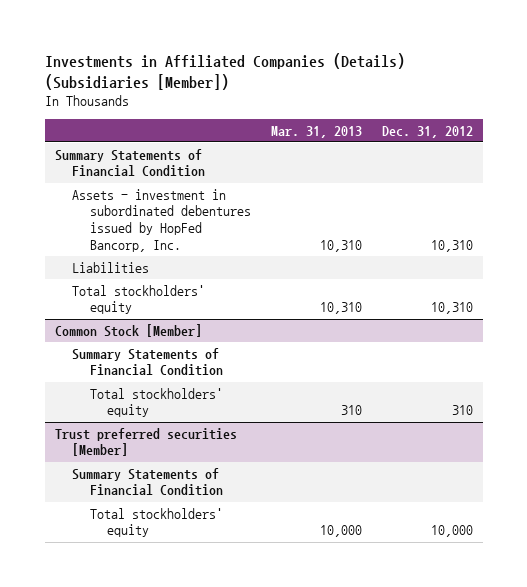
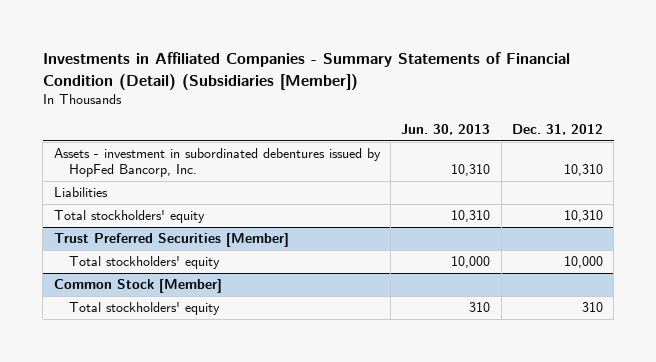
[44,52,405,90] Investments in Affiliated Companies (Details) (Subsidiaries [Member]) -> [42,52,570,90] Investments in Affiliated Companies - Summary Statements of Financial Condition (Detail) (Subsidiaries [Member])
[270,125,362,138] Mar. 31, 2013 -> none
none -> [401,124,491,136] Jun. 30, 2013
[54,148,206,178] Summary Statements of Financial Condition -> none
none -> [53,233,289,248] Trust Preferred Securities [Member]
none -> [68,256,220,270] Total stockholders' equity
[72,347,223,377] Summary Statements of Financial Condition -> none
[54,427,237,457] Trust preferred securities [Member] -> none
[72,467,223,497] Summary Statements of Financial Condition -> none
[89,507,223,538] Total stockholders' equity -> none

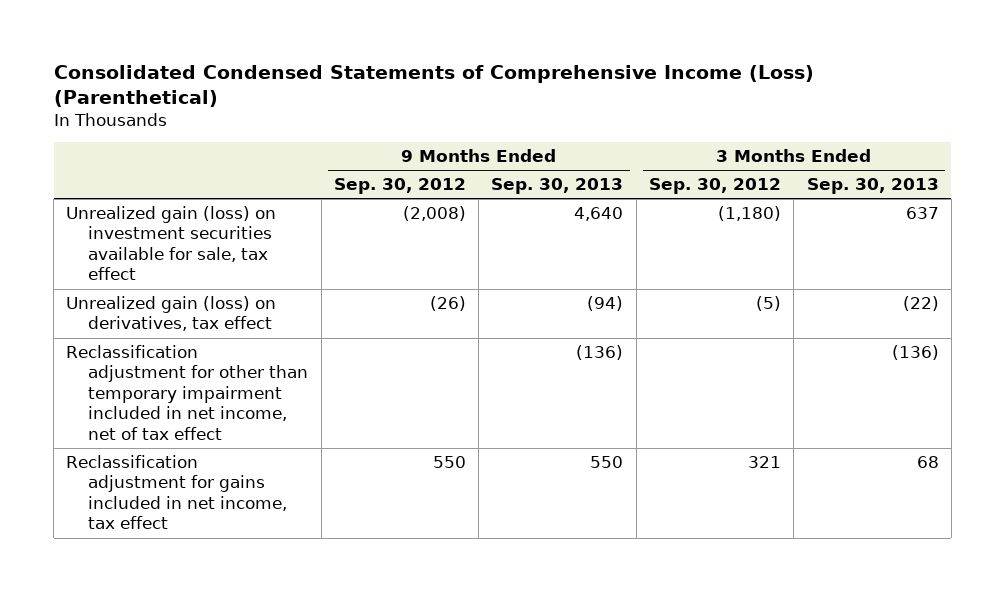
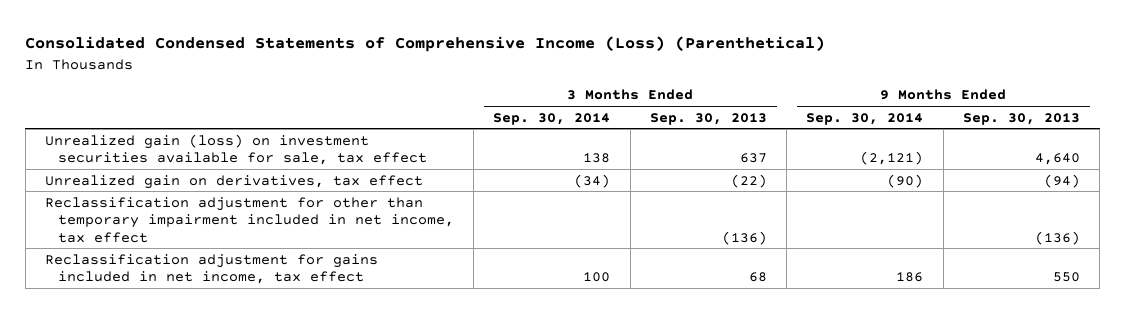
[333,178,466,195] Sep. 30, 2012 -> none
[649,178,782,195] Sep. 30, 2012 -> none
none -> [493,112,611,125] Sep. 30, 2014
none -> [806,112,924,125] Sep. 30, 2014
[66,295,277,332] Unrealized gain (loss) on derivatives, tax effect -> [45,174,424,189] Unrealized gain on derivatives, tax effect
[66,344,309,441] Reclassification adjustment for other than temporary impairment included in net income, net of tax effect -> [45,196,454,243] Reclassification adjustment for other than temporary impairment included in net income, tax effect

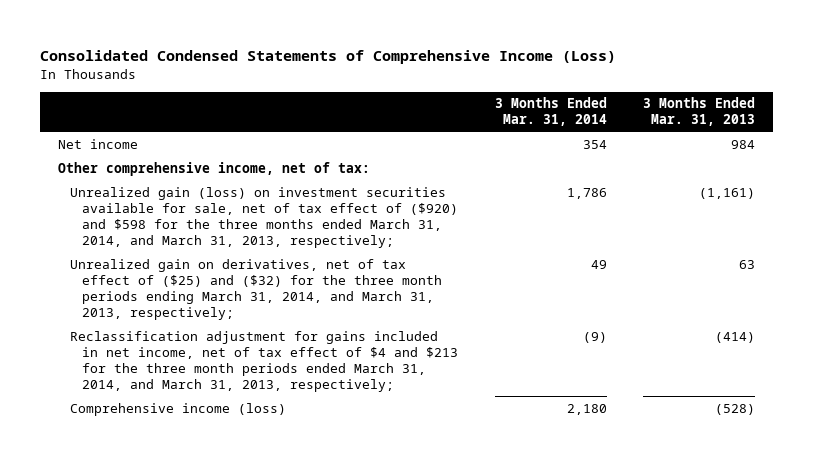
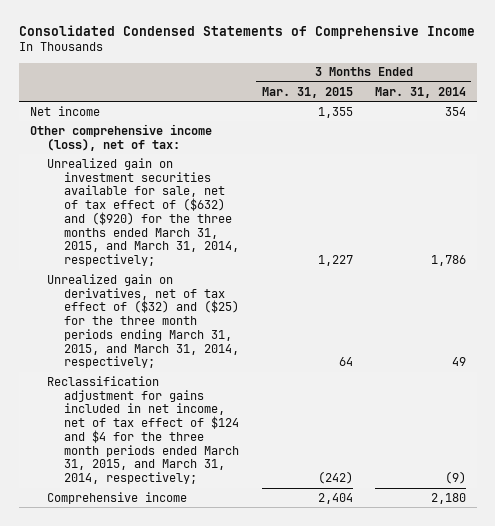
[40,49,617,64] Consolidated Condensed Statements of Comprehensive Income (Loss) -> [18,25,475,40] Consolidated Condensed Statements of Comprehensive Income
[642,97,755,127] 3 Months Ended Mar. 31, 2013 -> none
none -> [261,86,353,98] Mar. 31, 2015
[58,161,371,176] Other comprehensive income, net of tax: -> [29,123,212,151] Other comprehensive income (loss), net of tax:
[70,186,459,248] Unrealized gain (loss) on investment securities available for sale, net of tax effect of ($920) and $598 for the three months ended March 31, 2014, and March 31, 2013, respectively; -> [47,157,240,267] Unrealized gain on investment securities available for sale, net of tax effect of ($632) and ($920) for the three months ended March 31, 2015, and March 31, 2014, respectively;
[70,258,443,320] Unrealized gain on derivatives, net of tax effect of ($25) and ($32) for the three month periods ending March 31, 2014, and March 31, 2013, respectively; -> [47,273,240,369] Unrealized gain on derivatives, net of tax effect of ($32) and ($25) for the three month periods ending March 31, 2015, and March 31, 2014, respectively;
[70,330,459,392] Reclassification adjustment for gains included in net income, net of tax effect of $4 and $213 for the three month periods ended March 31, 2014, and March 31, 2013, respectively; -> [47,375,240,485] Reclassification adjustment for gains included in net income, net of tax effect of $124 and $4 for the three month periods ended March 31, 2015, and March 31, 2014, respectively;
[70,402,287,416] Comprehensive income (loss) -> [47,491,188,504] Comprehensive income

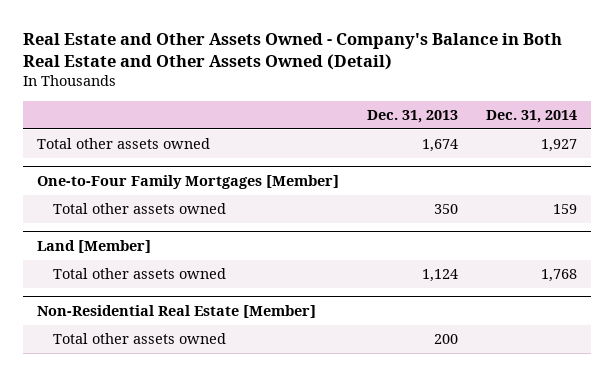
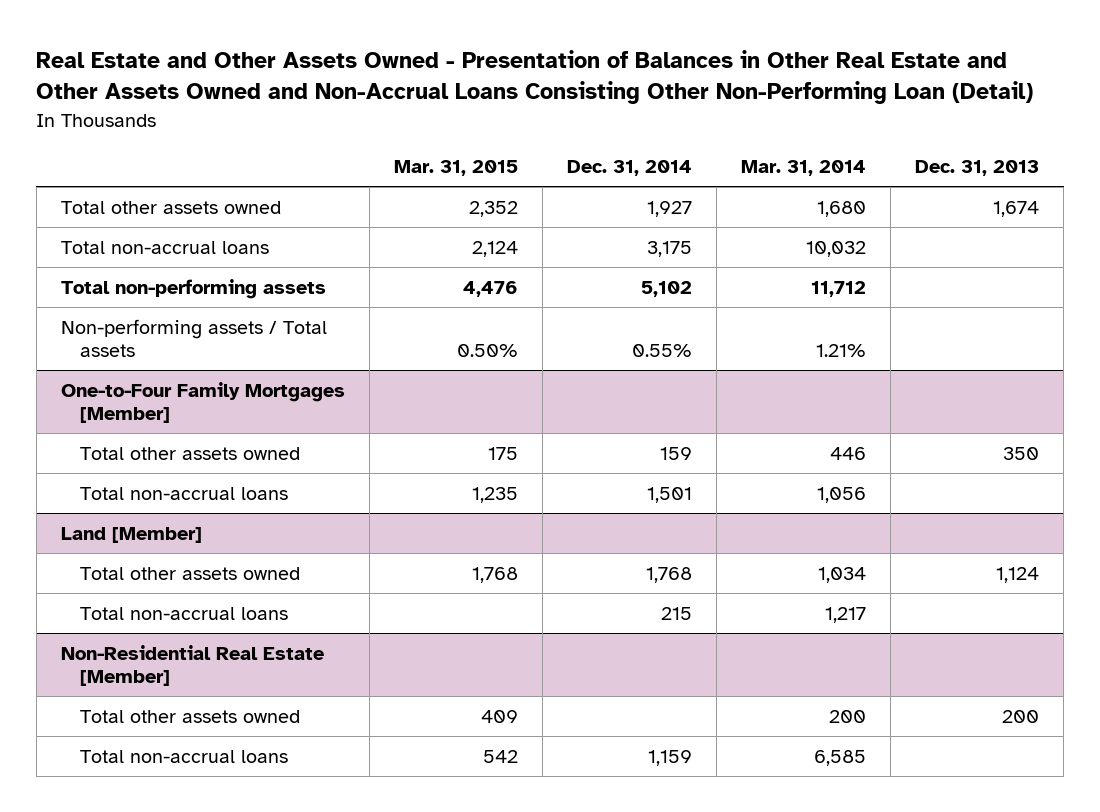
[22,32,562,71] Real Estate and Other Assets Owned - Company's Balance in Both Real Estate and Other Assets Owned (Detail) -> [36,49,1034,105] Real Estate and Other Assets Owned - Presentation of Balances in Other Real Estate and Other Assets Owned and Non-Accrual Loans Consisting Other Non-Performing Loan (Detail)
none -> [394,160,519,177] Mar. 31, 2015
none -> [741,160,867,177] Mar. 31, 2014
none -> [61,240,270,254] Total non-accrual loans
none -> [61,278,327,299] Total non-performing assets
none -> [61,318,328,358] Non-performing assets / Total assets
none -> [80,486,289,500] Total non-accrual loans
none -> [80,606,289,620] Total non-accrual loans
none -> [80,749,289,763] Total non-accrual loans

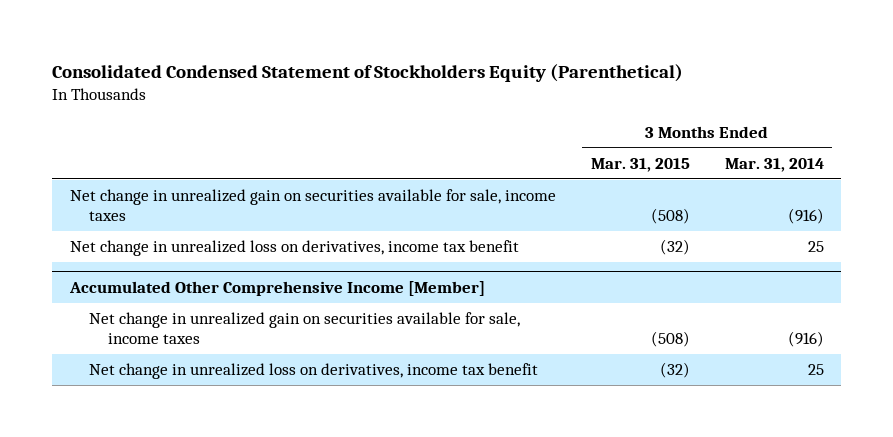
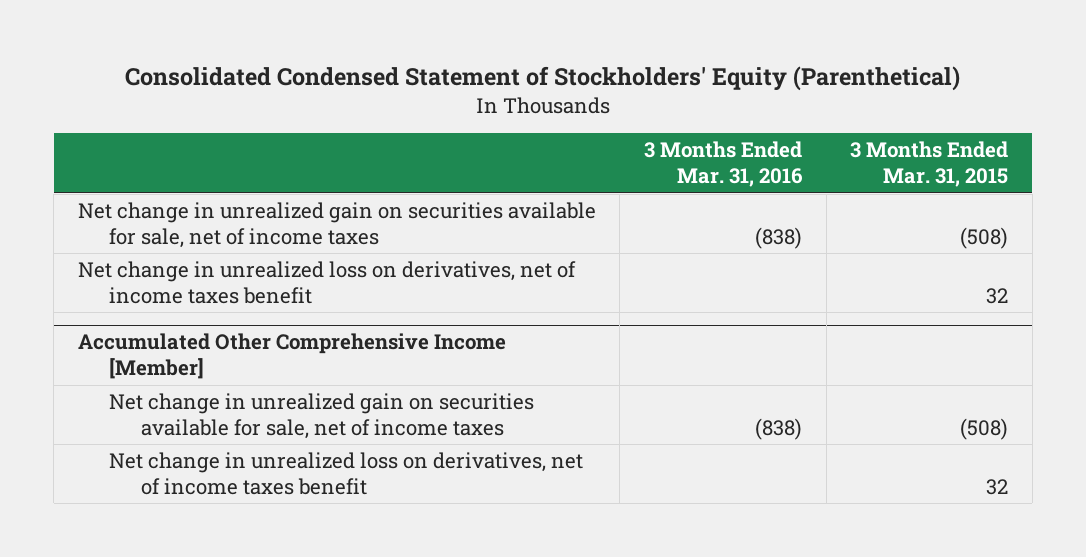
[52,63,684,82] Consolidated Condensed Statement of Stockholders Equity (Parenthetical) -> [124,66,960,92] Consolidated Condensed Statement of Stockholders' Equity (Parenthetical)
[724,157,824,172] Mar. 31, 2014 -> none
none -> [643,141,803,188] 3 Months Ended Mar. 31, 2016
[69,189,556,221] Net change in unrealized gain on securities available for sale, income taxes -> [77,201,596,249] Net change in unrealized gain on securities available for sale, net of income taxes
[69,240,519,257] Net change in unrealized loss on derivatives, income tax benefit -> [77,260,576,305] Net change in unrealized loss on derivatives, net of income taxes benefit
[659,239,690,256] (32) -> [986,288,1009,305] 32
[89,312,521,344] Net change in unrealized gain on securities available for sale, income taxes -> [109,392,535,440] Net change in unrealized gain on securities available for sale, net of income taxes
[89,363,539,380] Net change in unrealized loss on derivatives, income tax benefit -> [109,451,584,496] Net change in unrealized loss on derivatives, net of income taxes benefit
[659,362,690,379] (32) -> [986,479,1009,496] 32

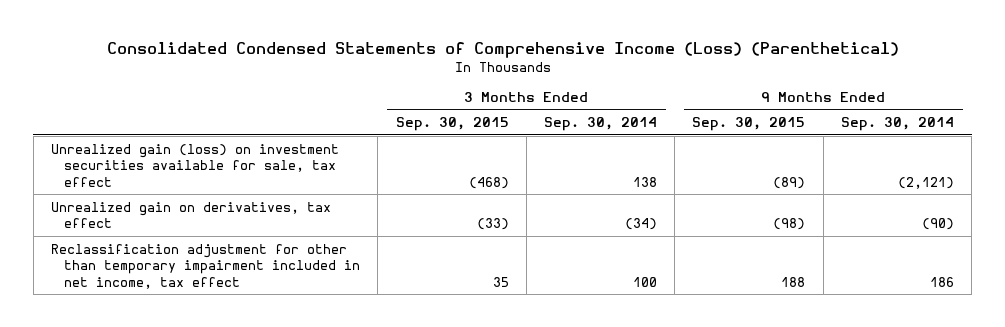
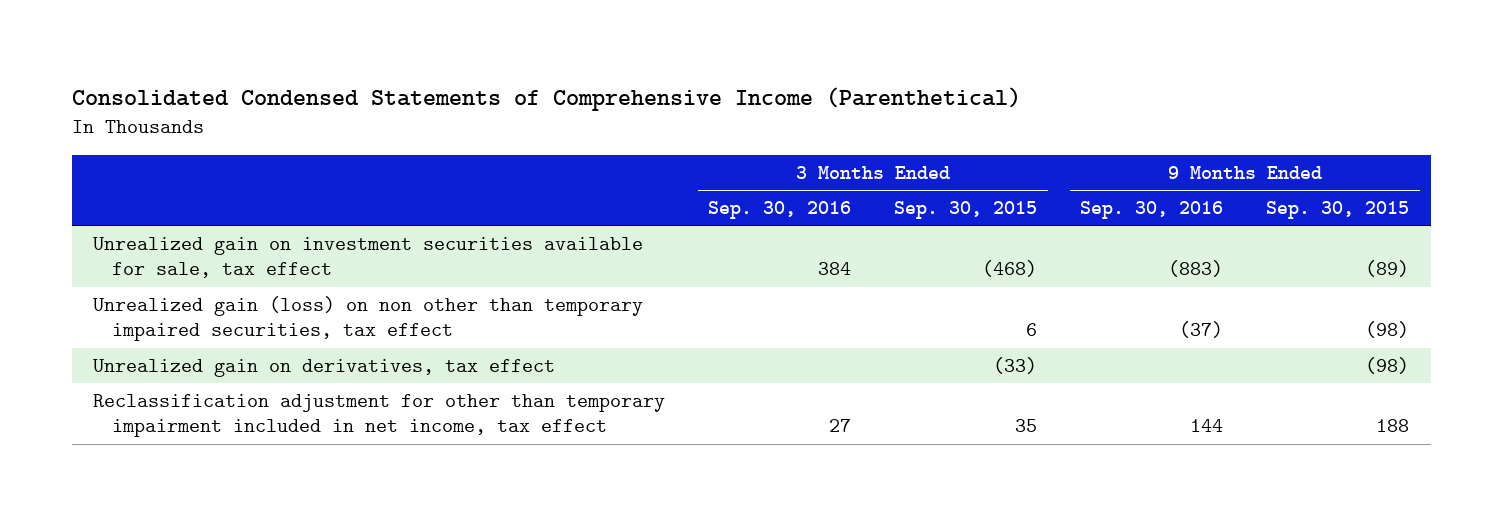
[106,41,899,58] Consolidated Condensed Statements of Comprehensive Income (Loss) (Parenthetical) -> [71,86,1021,111] Consolidated Condensed Statements of Comprehensive Income (Parenthetical)
[544,117,658,132] Sep. 30, 2014 -> none
[840,117,954,132] Sep. 30, 2014 -> none
none -> [708,201,852,220] Sep. 30, 2016
none -> [1080,201,1224,220] Sep. 30, 2016
[51,143,340,187] Unrealized gain (loss) on investment securities available for sale, tax effect -> [93,237,644,279] Unrealized gain on investment securities available for sale, tax effect
none -> [93,296,644,342] Unrealized gain (loss) on non other than temporary impaired securities, tax effect

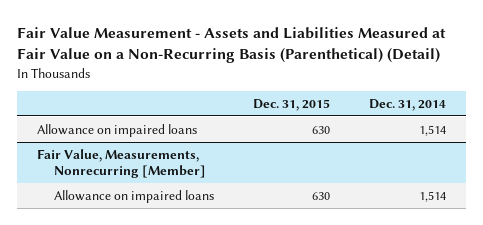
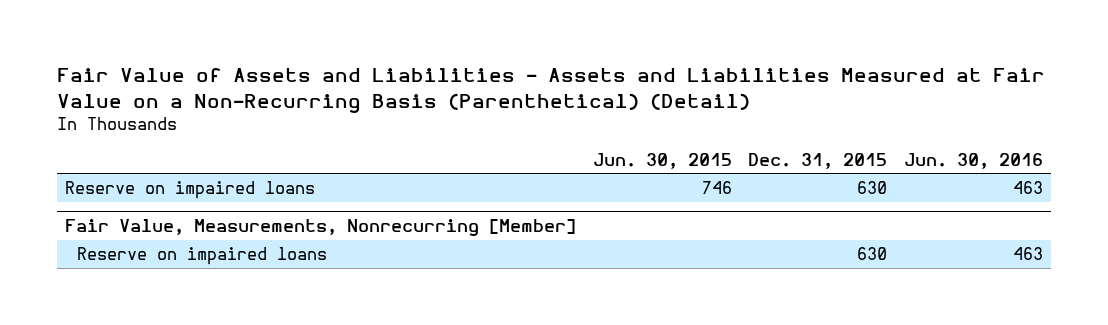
[17,27,447,64] Fair Value Measurement - Assets and Liabilities Measured at Fair Value on a Non-Recurring Basis (Parenthetical) (Detail) -> [56,68,1045,113] Fair Value of Assets and Liabilities - Assets and Liabilities Measured at Fair Value on a Non-Recurring Basis (Parenthetical) (Detail)
[369,99,447,112] Dec. 31, 2014 -> none
none -> [592,152,732,169] Jun. 30, 2015
none -> [903,152,1043,169] Jun. 30, 2016
[36,123,197,137] Allowance on impaired loans -> [65,181,316,200] Reserve on impaired loans
[54,189,215,203] Allowance on impaired loans -> [76,247,327,266] Reserve on impaired loans

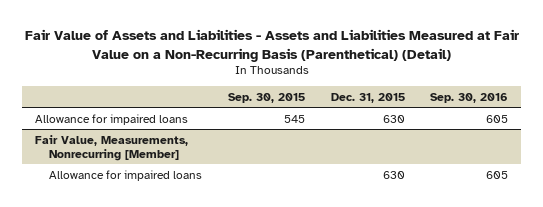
[592,152,732,169] Jun. 30, 2015 -> none
[903,152,1043,169] Jun. 30, 2016 -> none
none -> [228,92,306,103] Sep. 30, 2015
none -> [430,92,509,103] Sep. 30, 2016
[65,181,316,200] Reserve on impaired loans -> [34,113,188,125] Allowance for impaired loans
[76,247,327,266] Reserve on impaired loans -> [49,169,203,181] Allowance for impaired loans

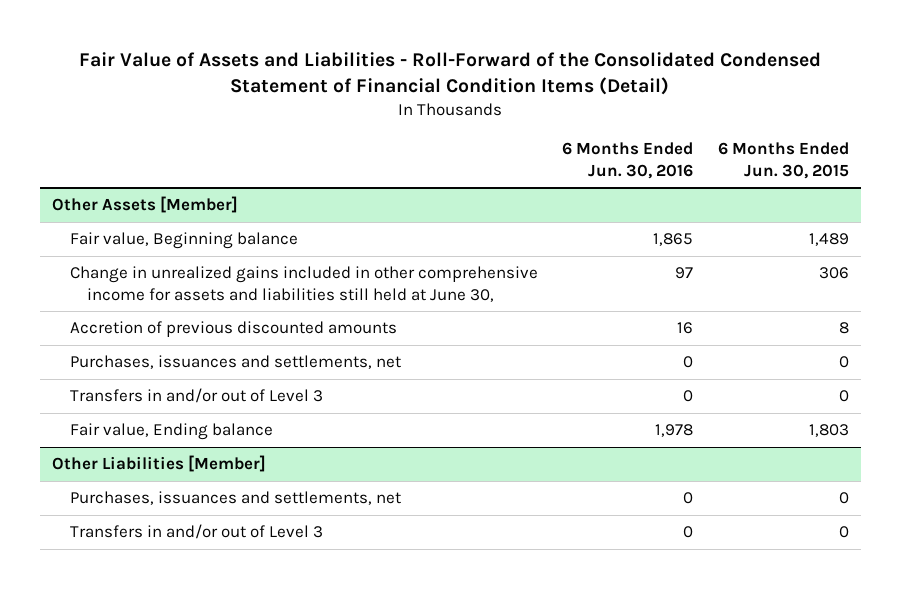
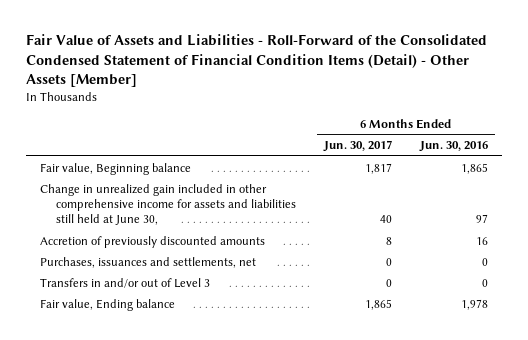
[79,51,822,96] Fair Value of Assets and Liabilities - Roll-Forward of the Consolidated Condensed Statement of Financial Condition Items (Detail) -> [25,34,487,87] Fair Value of Assets and Liabilities - Roll-Forward of the Consolidated Condensed Statement of Financial Condition Items (Detail) - Other Assets [Member]
[717,142,849,179] 6 Months Ended Jun. 30, 2015 -> none
none -> [323,139,393,152] Jun. 30, 2017
[52,196,239,214] Other Assets [Member] -> none
[69,266,538,302] Change in unrealized gains included in other comprehensive income for assets and liabilities still held at June 30, -> [39,183,297,226] Change in unrealized gain included in other comprehensive income for assets and liabilities still held at June 30,
[69,321,397,338] Accretion of previous discounted amounts -> [39,235,265,248] Accretion of previously discounted amounts
[52,455,267,473] Other Liabilities [Member] -> none
[69,491,401,506] Purchases, issuances and settlements, net -> none
[69,524,323,540] Transfers in and/or out of Level 3 -> none

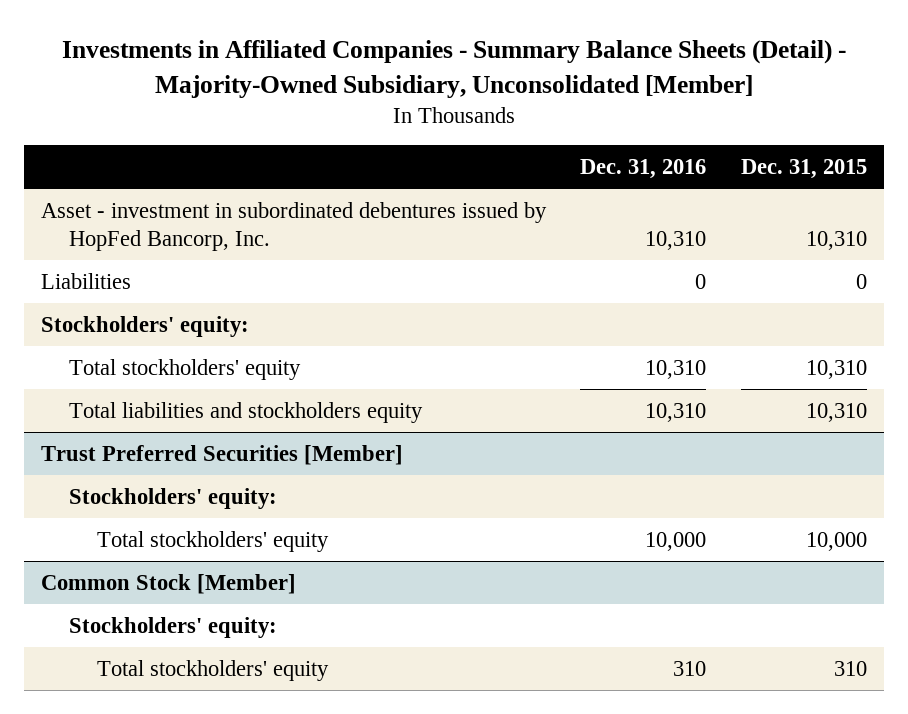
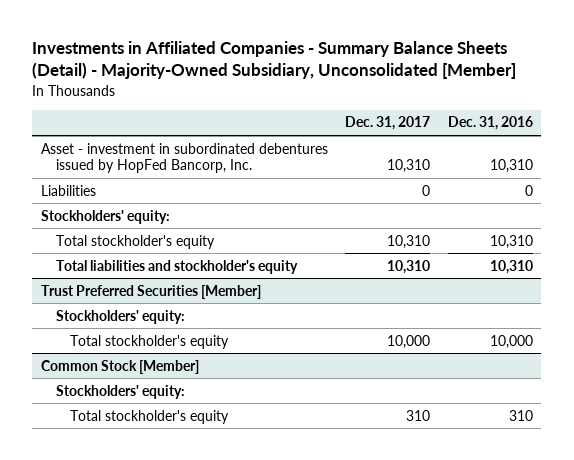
[740,159,867,180] Dec. 31, 2015 -> none
none -> [345,116,431,131] Dec. 31, 2017
[68,358,301,380] Total stockholders' equity -> [55,234,215,249] Total stockholder's equity
[68,401,423,423] Total liabilities and stockholders equity -> [55,259,298,274] Total liabilities and stockholder's equity
[96,530,329,552] Total stockholders' equity -> [69,334,229,349] Total stockholder's equity
[96,659,329,681] Total stockholders' equity -> [69,409,229,424] Total stockholder's equity

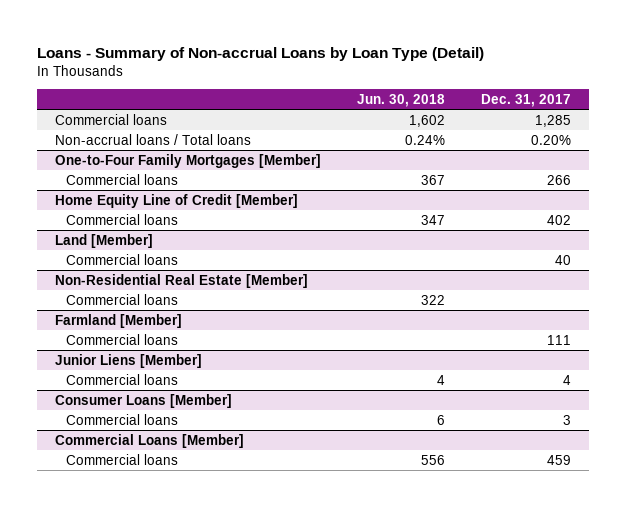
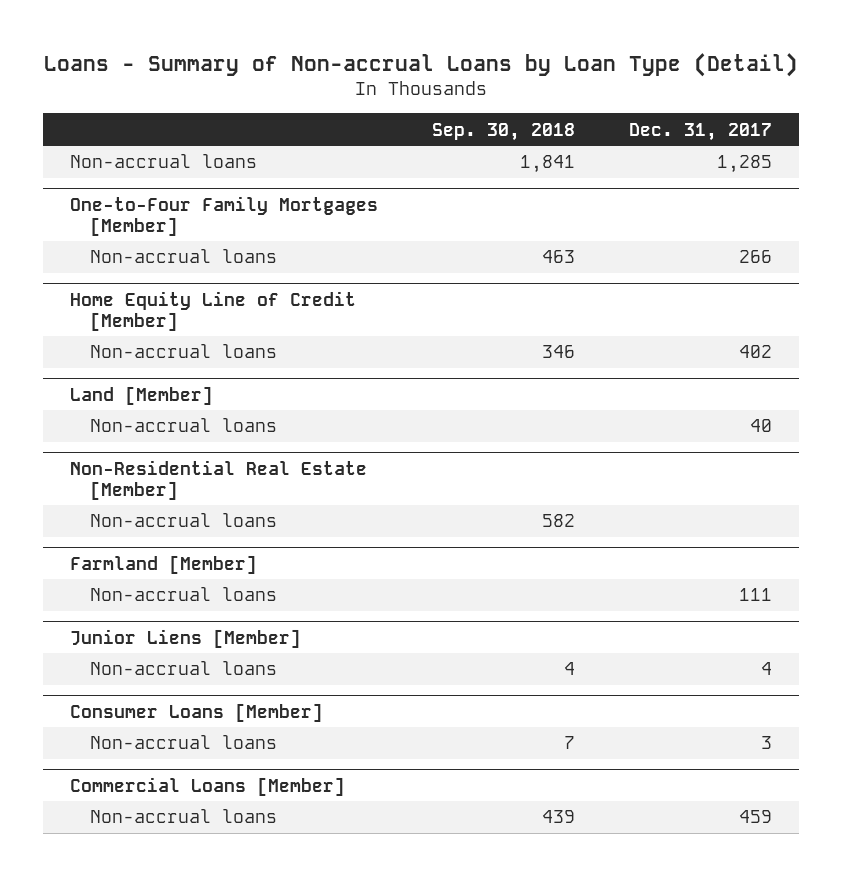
[357,93,446,107] Jun. 30, 2018 -> none
none -> [431,122,575,141] Sep. 30, 2018
[55,133,252,145] Non-accrual loans / Total loans -> none
[55,113,168,125] Commercial loans -> [69,154,257,169] Non-accrual loans
[66,173,179,185] Commercial loans -> [89,249,277,264] Non-accrual loans
[66,213,179,225] Commercial loans -> [89,344,277,359] Non-accrual loans
[66,253,179,265] Commercial loans -> [89,418,277,433] Non-accrual loans
[66,293,179,305] Commercial loans -> [89,513,277,528] Non-accrual loans
[66,333,179,345] Commercial loans -> [89,587,277,602] Non-accrual loans
[66,373,179,385] Commercial loans -> [89,661,277,676] Non-accrual loans
[66,413,179,425] Commercial loans -> [89,735,277,750] Non-accrual loans
[66,453,179,465] Commercial loans -> [89,809,277,824] Non-accrual loans

